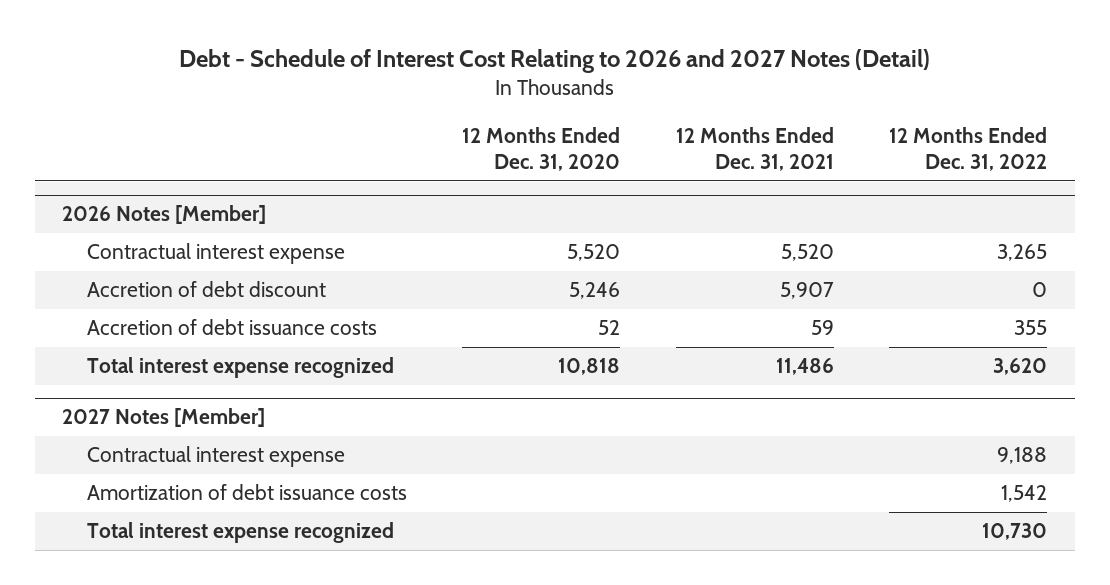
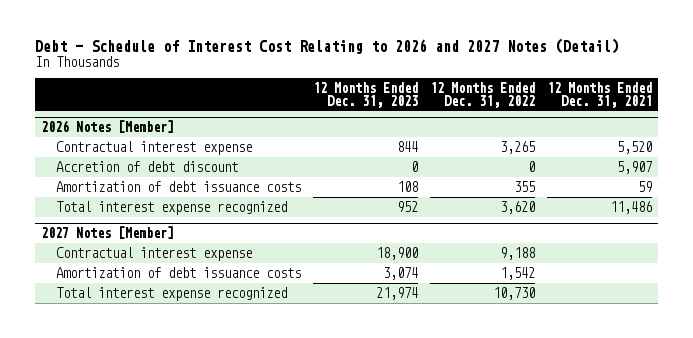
[462,126,621,172] 12 Months Ended Dec. 31, 2020 -> none
none -> [313,81,419,108] 12 Months Ended Dec. 31, 2023
[86,319,377,336] Accretion of debt issuance costs -> [56,180,302,192] Amortization of debt issuance costs

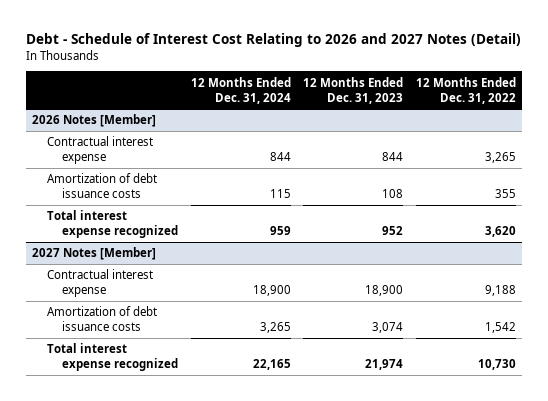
[547,81,653,108] 12 Months Ended Dec. 31, 2021 -> none
none -> [190,76,291,104] 12 Months Ended Dec. 31, 2024
[56,160,239,172] Accretion of debt discount -> none

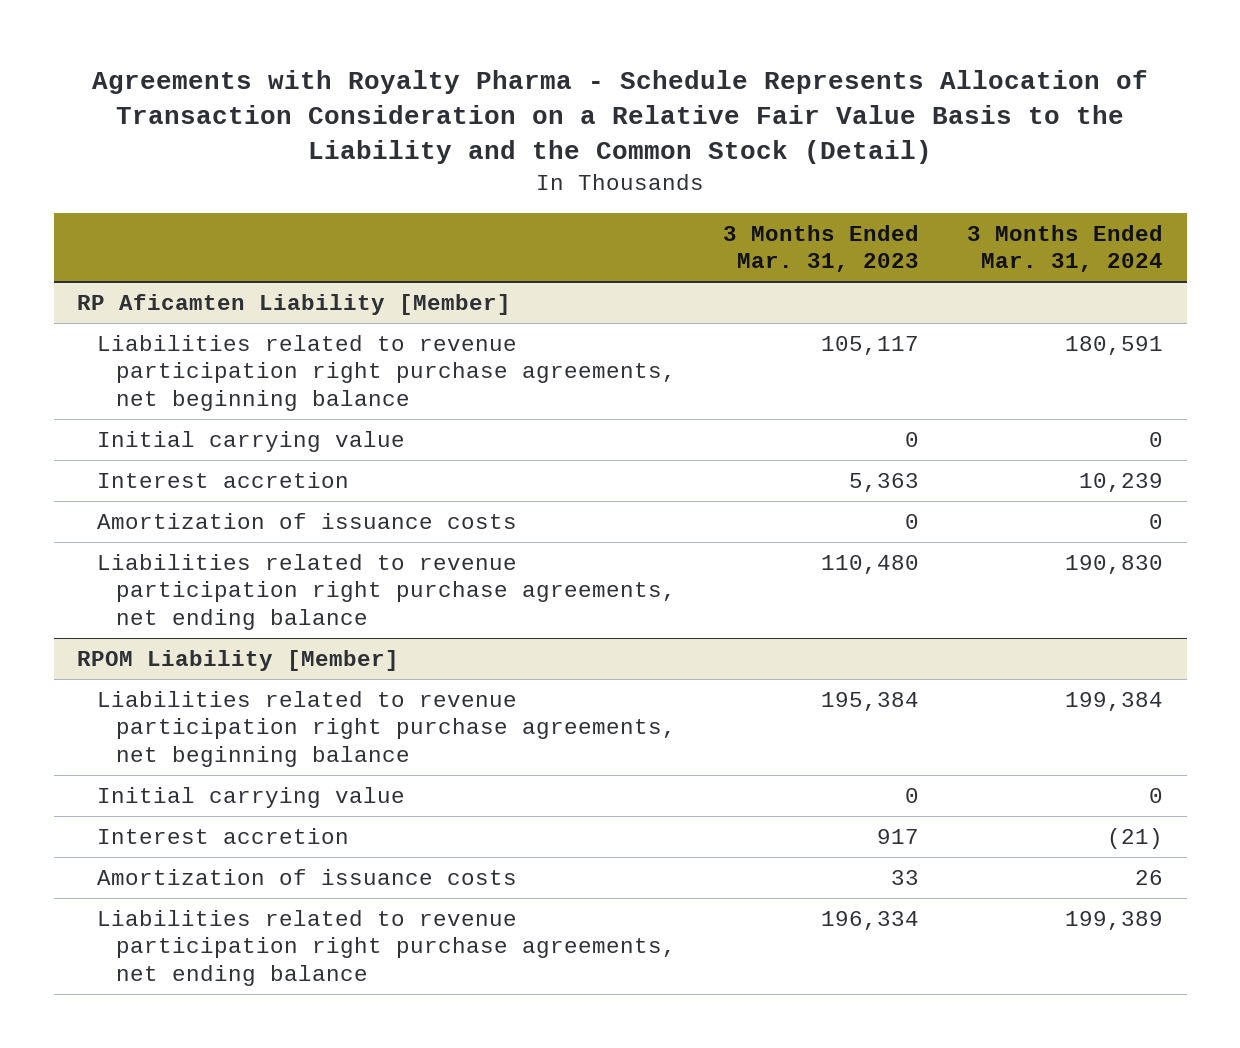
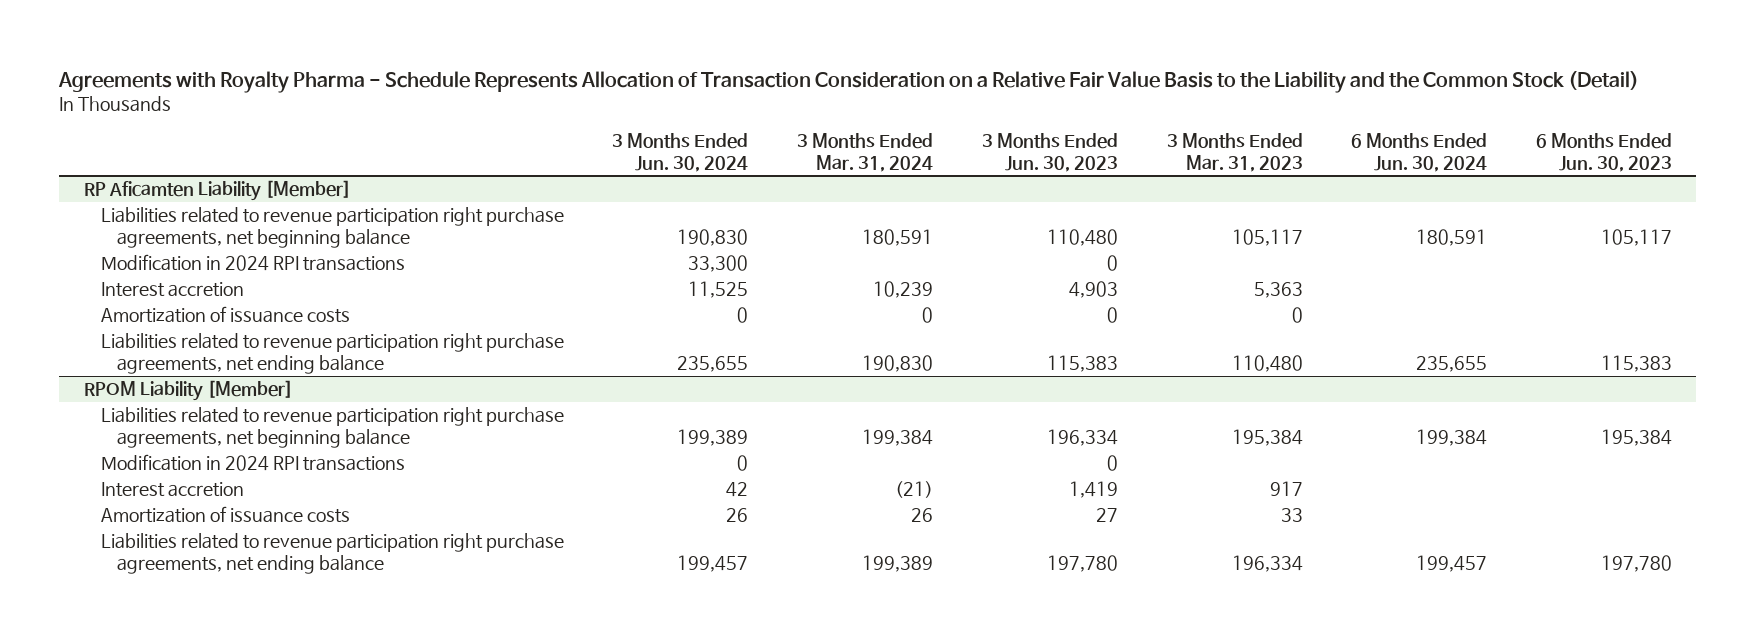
none -> [612,133,749,172] 3 Months Ended Jun. 30, 2024
none -> [981,133,1118,172] 3 Months Ended Jun. 30, 2023
none -> [1351,133,1488,172] 6 Months Ended Jun. 30, 2024
none -> [1536,133,1673,172] 6 Months Ended Jun. 30, 2023
[96,431,405,453] Initial carrying value -> none
none -> [100,254,405,272] Modification in 2024 RPI transactions
[96,787,405,809] Initial carrying value -> none
none -> [100,454,405,472] Modification in 2024 RPI transactions

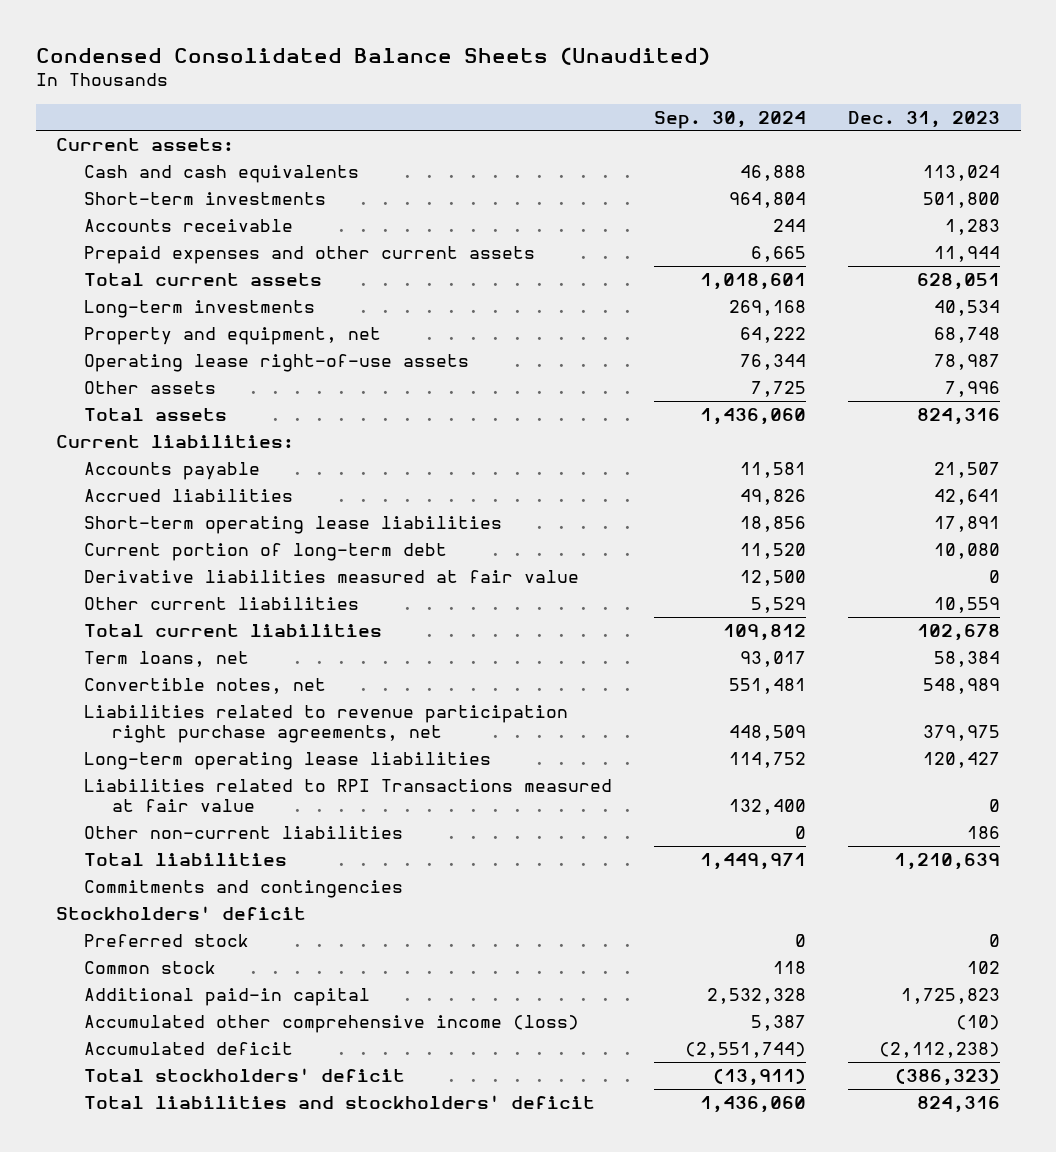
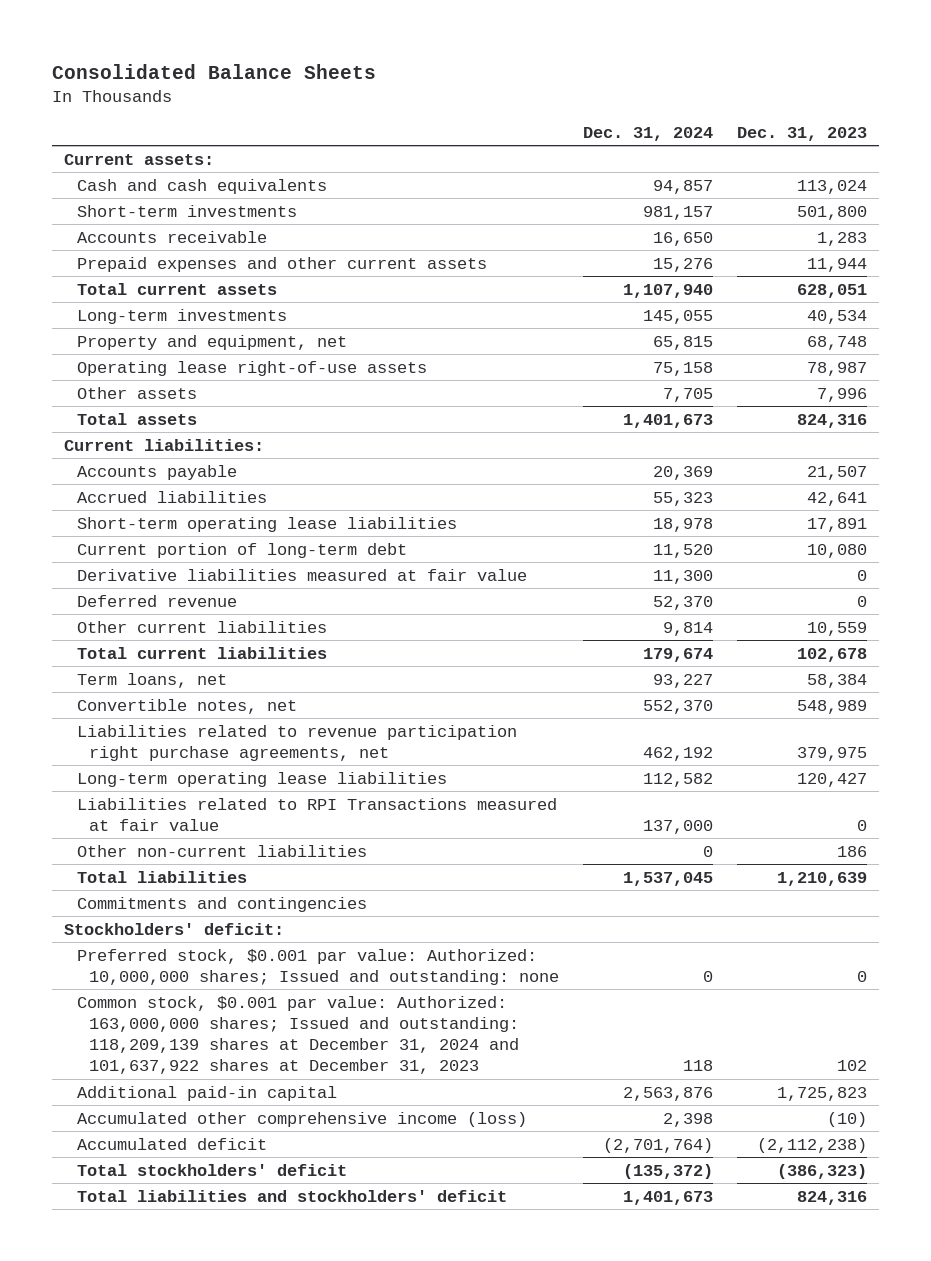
[35,46,710,65] Condensed Consolidated Balance Sheets (Unaudited) -> [52,63,377,79] Consolidated Balance Sheets
[653,110,806,129] Sep. 30, 2024 -> none
none -> [582,126,713,141] Dec. 31, 2024
none -> [76,594,237,607] Deferred revenue
[56,905,307,920] Stockholders' deficit -> [64,922,285,935] Stockholders' deficit:
[84,933,250,947] Preferred stock -> [76,948,559,985] Preferred stock, $0.001 par value: Authorized: 10,000,000 shares; Issued and outstanding: none
[84,960,217,974] Common stock -> [76,995,519,1075] Common stock, $0.001 par value: Authorized: 163,000,000 shares; Issued and outstanding: 118,209,139 shares at December 31, 2024 and 101,637,922 shares at December 31, 2023

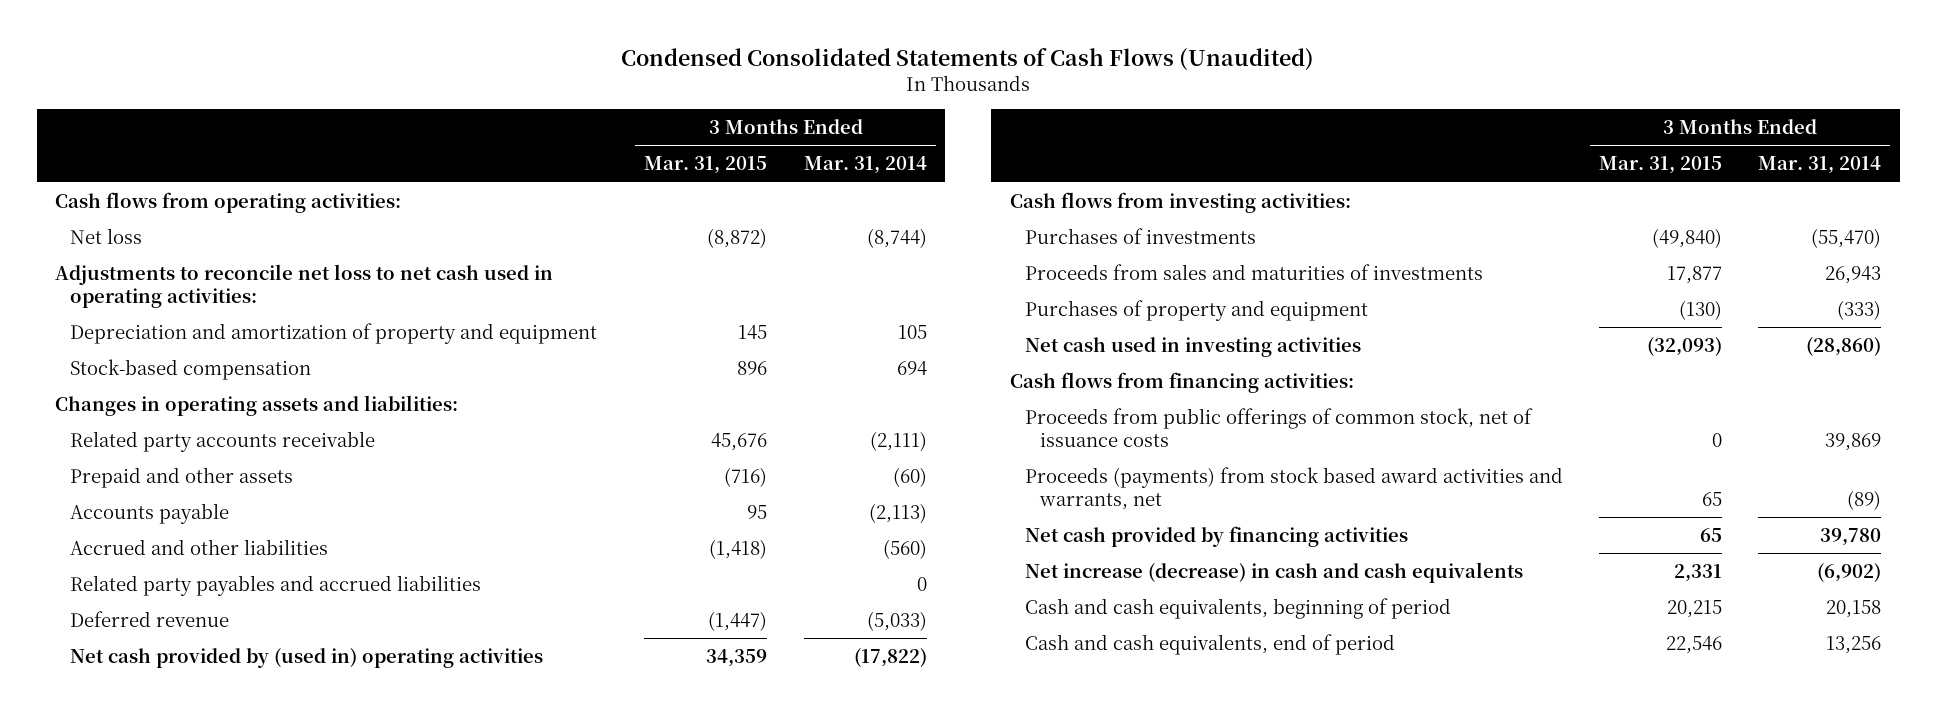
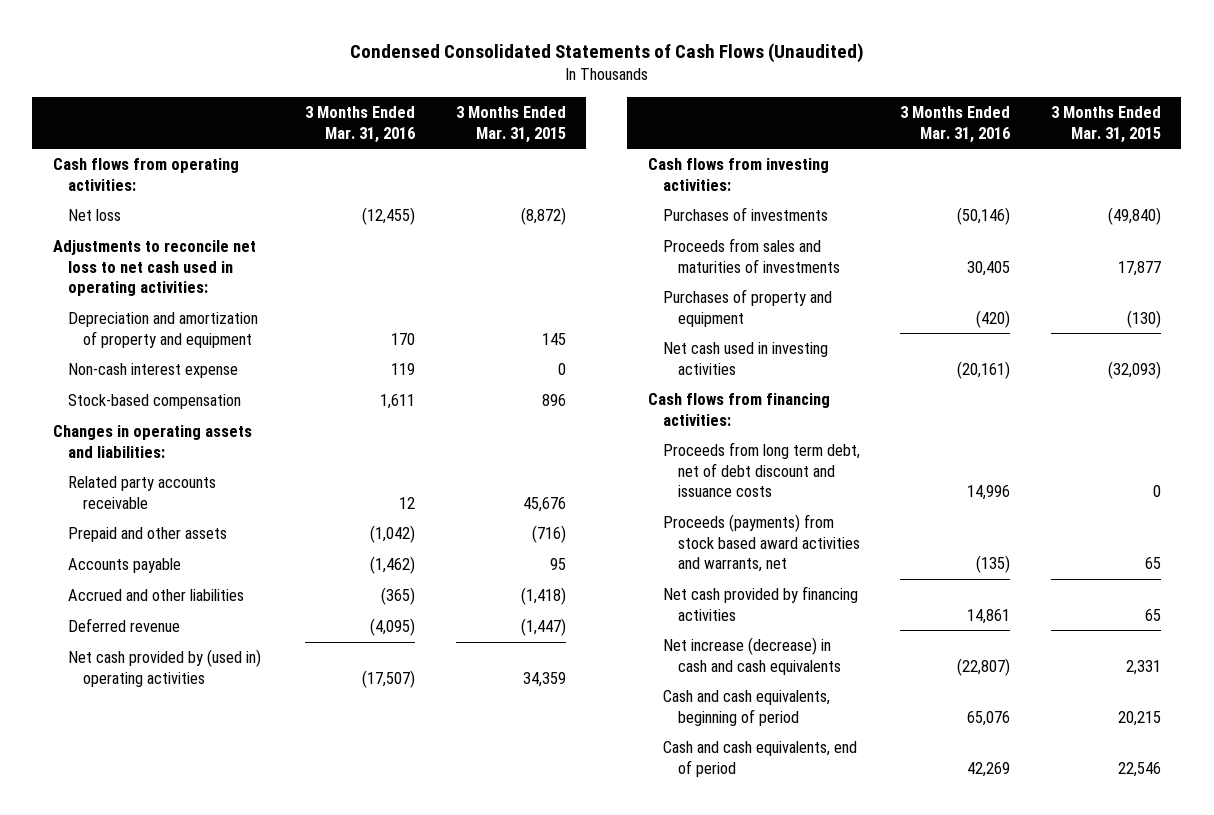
[803,156,927,175] Mar. 31, 2014 -> none
none -> [305,105,416,143] 3 Months Ended Mar. 31, 2016
none -> [67,363,238,379] Non-cash interest expense
[70,574,482,596] Related party payables and accrued liabilities -> none
[1024,407,1533,447] Proceeds from public offerings of common stock, net of issuance costs -> none
none -> [662,442,860,498] Proceeds from long term debt, net of debt discount and issuance costs

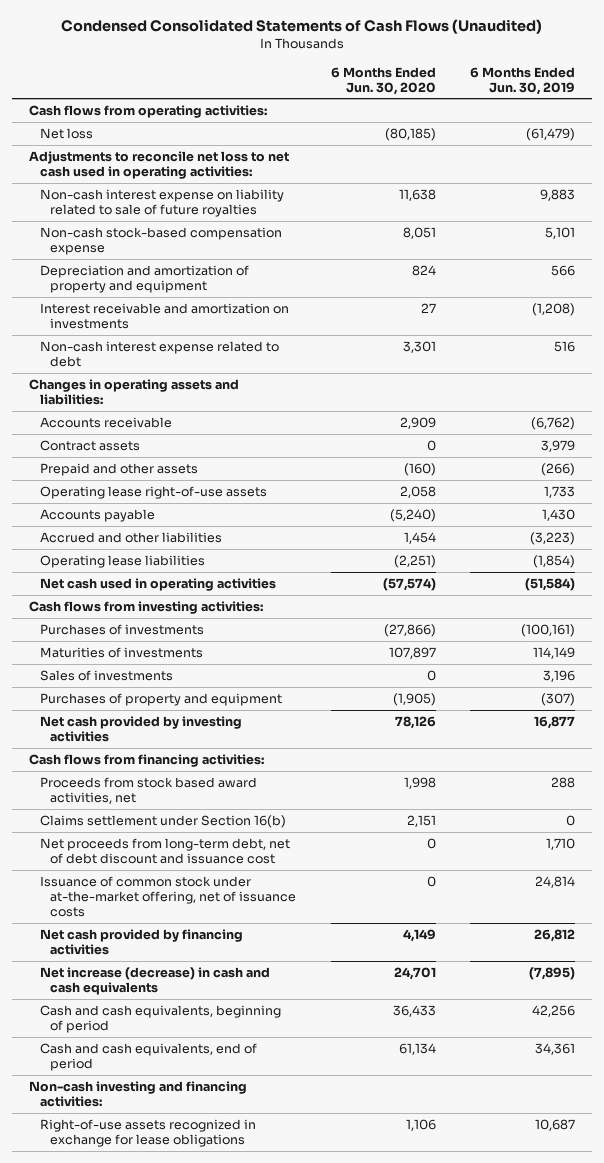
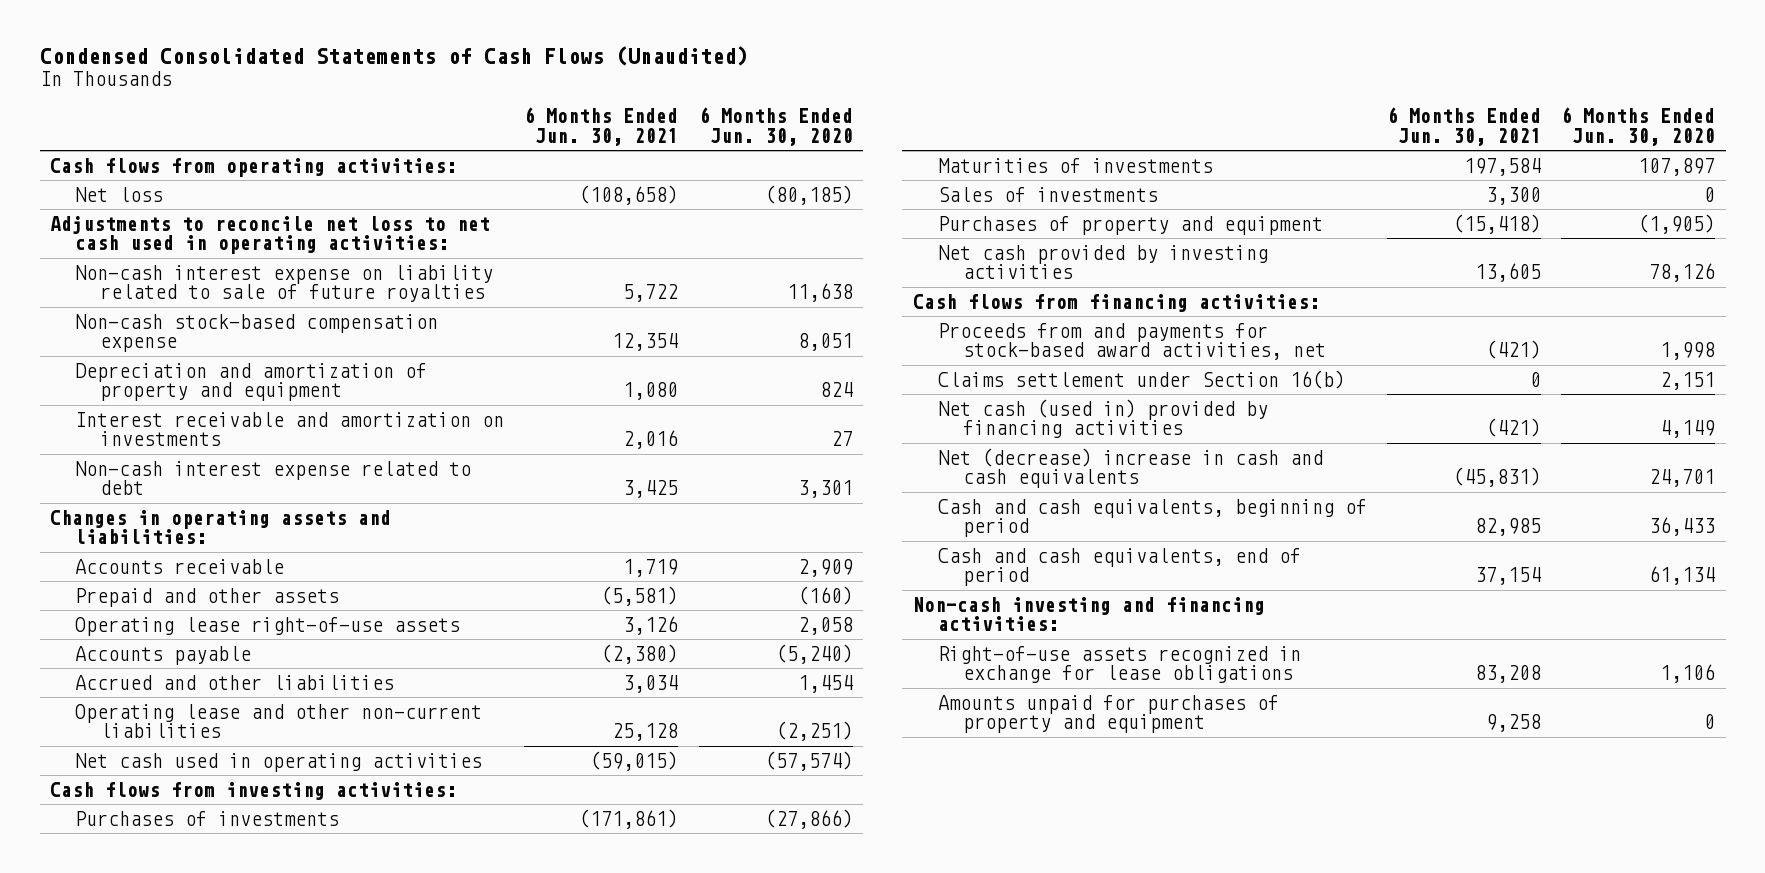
[469,66,575,95] 6 Months Ended Jun. 30, 2019 -> none
none -> [524,107,679,146] 6 Months Ended Jun. 30, 2021
[39,439,140,451] Contract assets -> none
[39,554,205,568] Operating lease liabilities -> [75,703,483,739] Operating lease and other non-current liabilities
[39,776,257,804] Proceeds from stock based award activities, net -> [937,322,1326,361] Proceeds from and payments for stock-based award activities, net
[39,837,290,864] Net proceeds from long-term debt, net of debt discount and issuance cost -> none
[39,875,297,917] Issuance of common stock under at-the-market offering, net of issuance costs -> none
[39,928,243,955] Net cash provided by financing activities -> [937,398,1268,439] Net cash (used in) provided by financing activities
[39,966,270,995] Net increase (decrease) in cash and cash equivalents -> [937,447,1323,489] Net (decrease) increase in cash and cash equivalents
none -> [937,694,1279,734] Amounts unpaid for purchases of property and equipment

